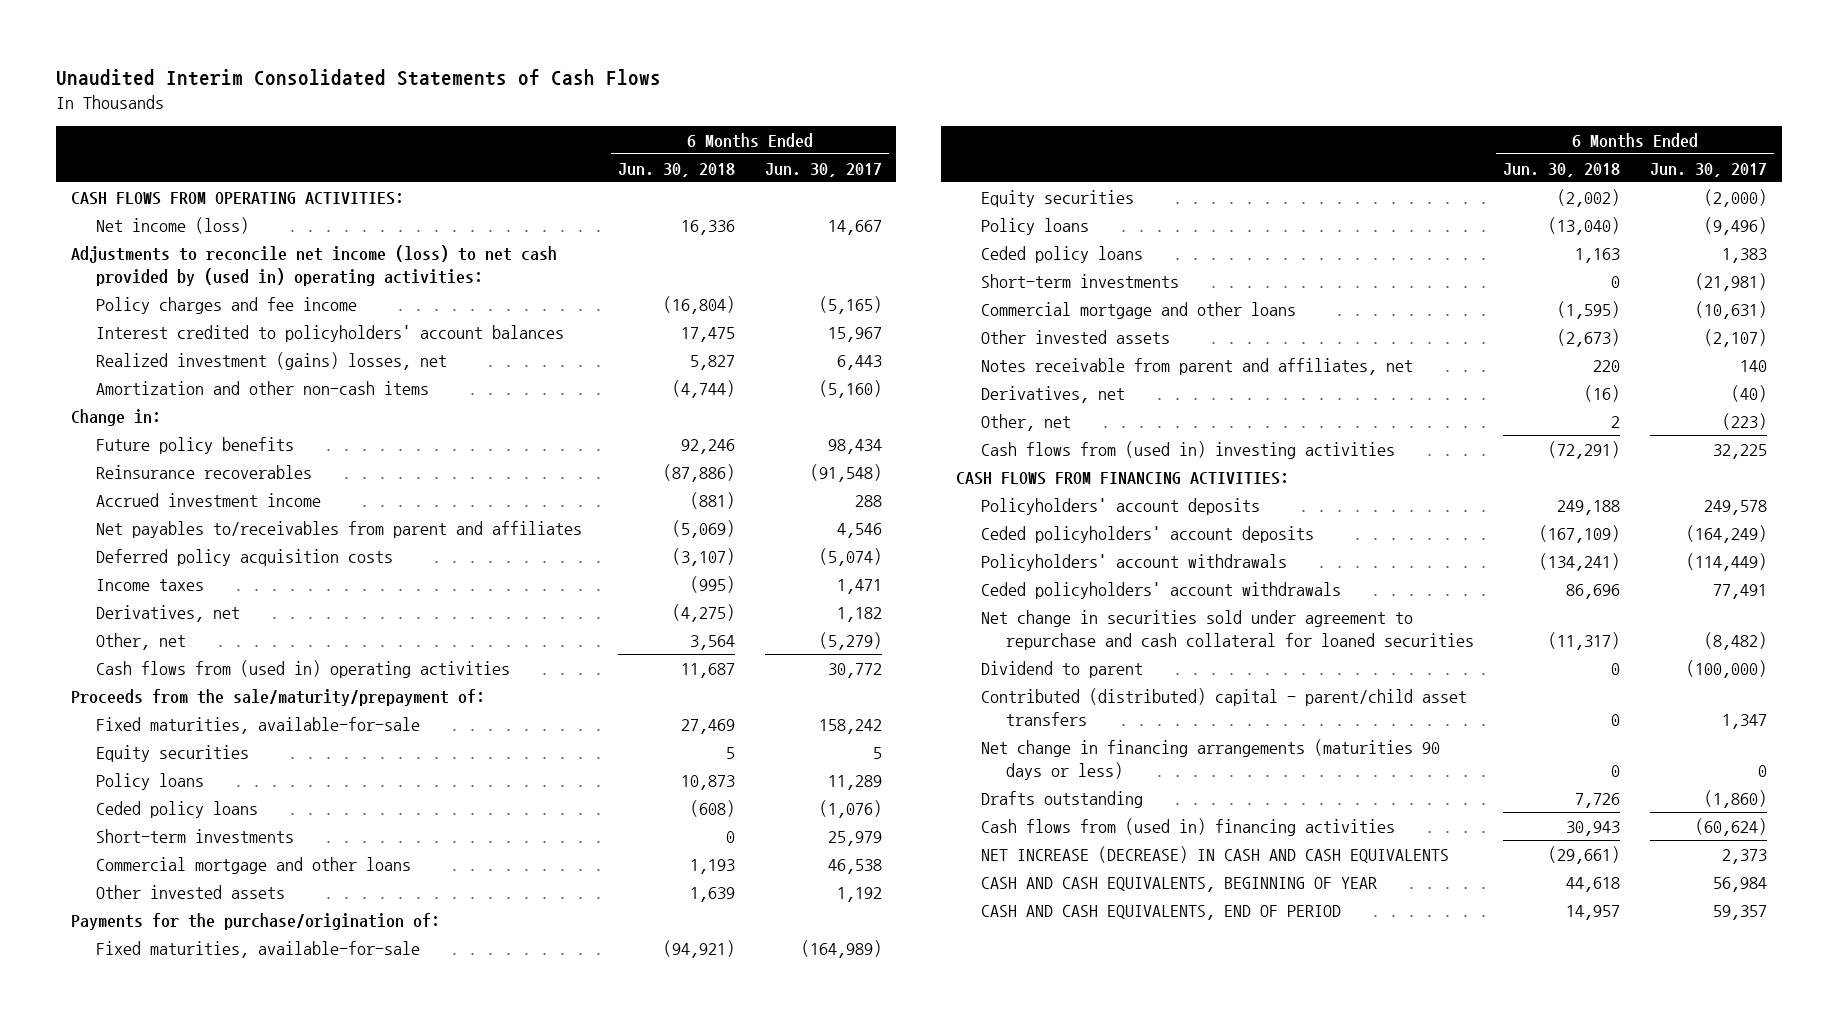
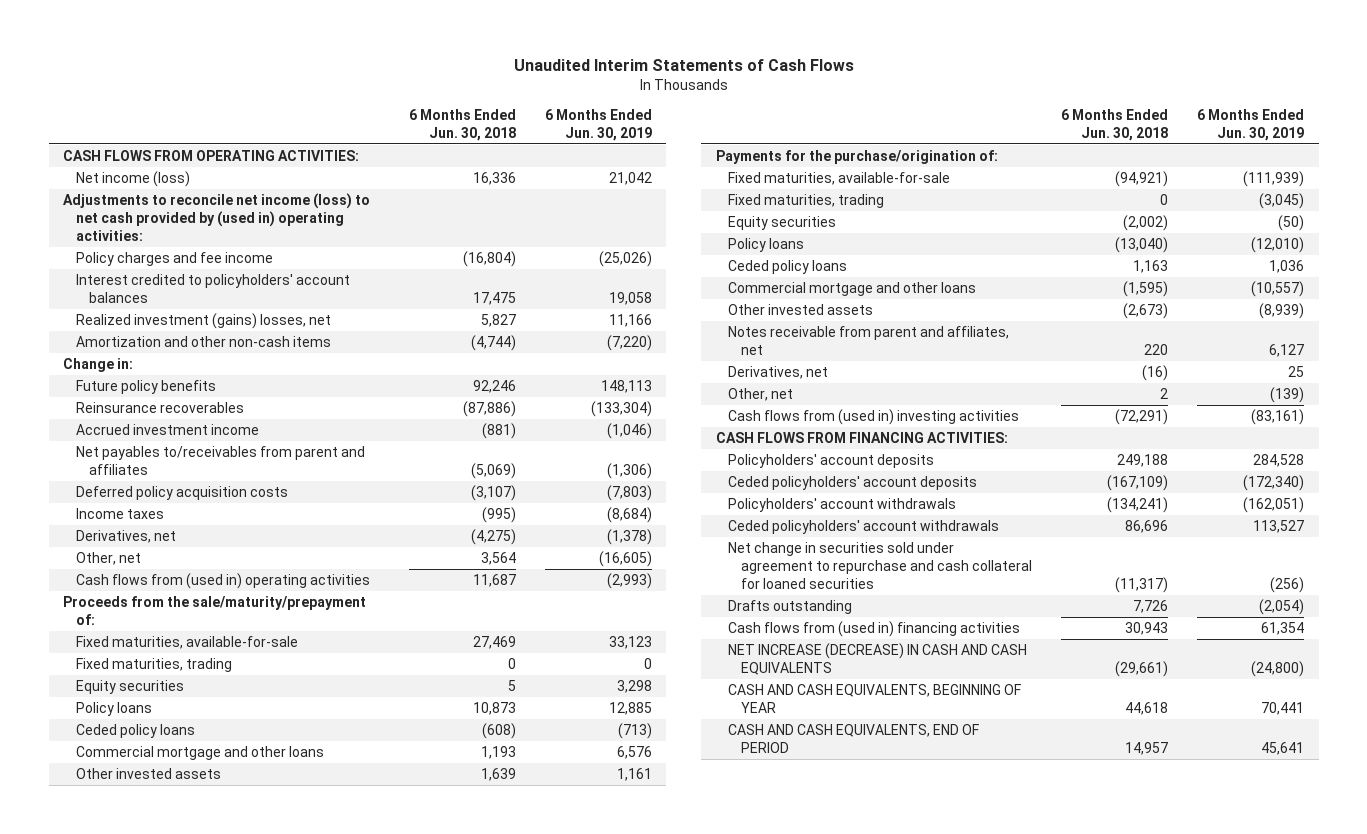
[55,68,661,86] Unaudited Interim Consolidated Statements of Cash Flows -> [513,58,854,71] Unaudited Interim Statements of Cash Flows
[764,162,882,177] Jun. 30, 2017 -> none
none -> [544,108,652,141] 6 Months Ended Jun. 30, 2019
none -> [76,658,233,673] Fixed maturities, trading
[95,828,294,843] Short-term investments -> none
none -> [728,194,885,209] Fixed maturities, trading
[980,273,1179,288] Short-term investments -> none
[980,660,1143,678] Dividend to parent -> none
[980,687,1467,726] Contributed (distributed) capital - parent/child asset transfers -> none
[980,738,1440,780] Net change in financing arrangements (maturities 90 days or less) -> none

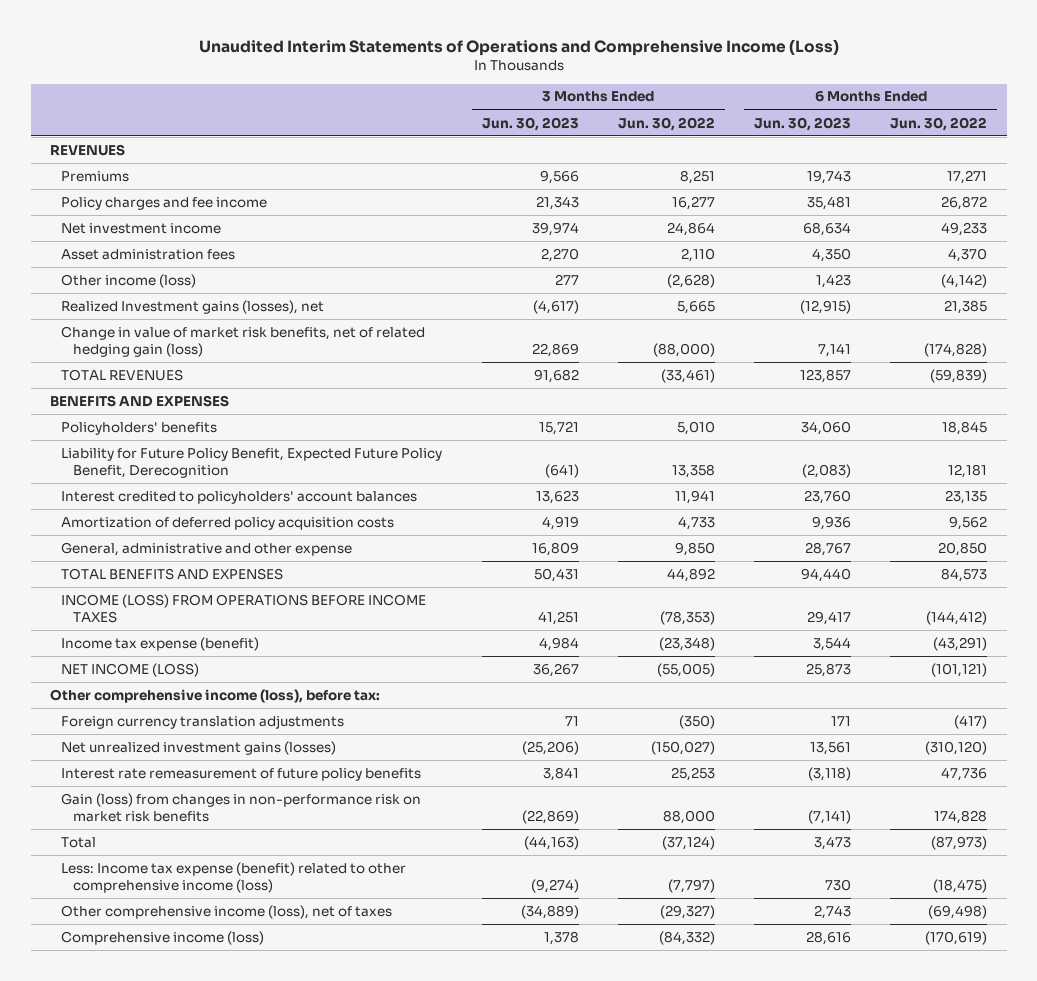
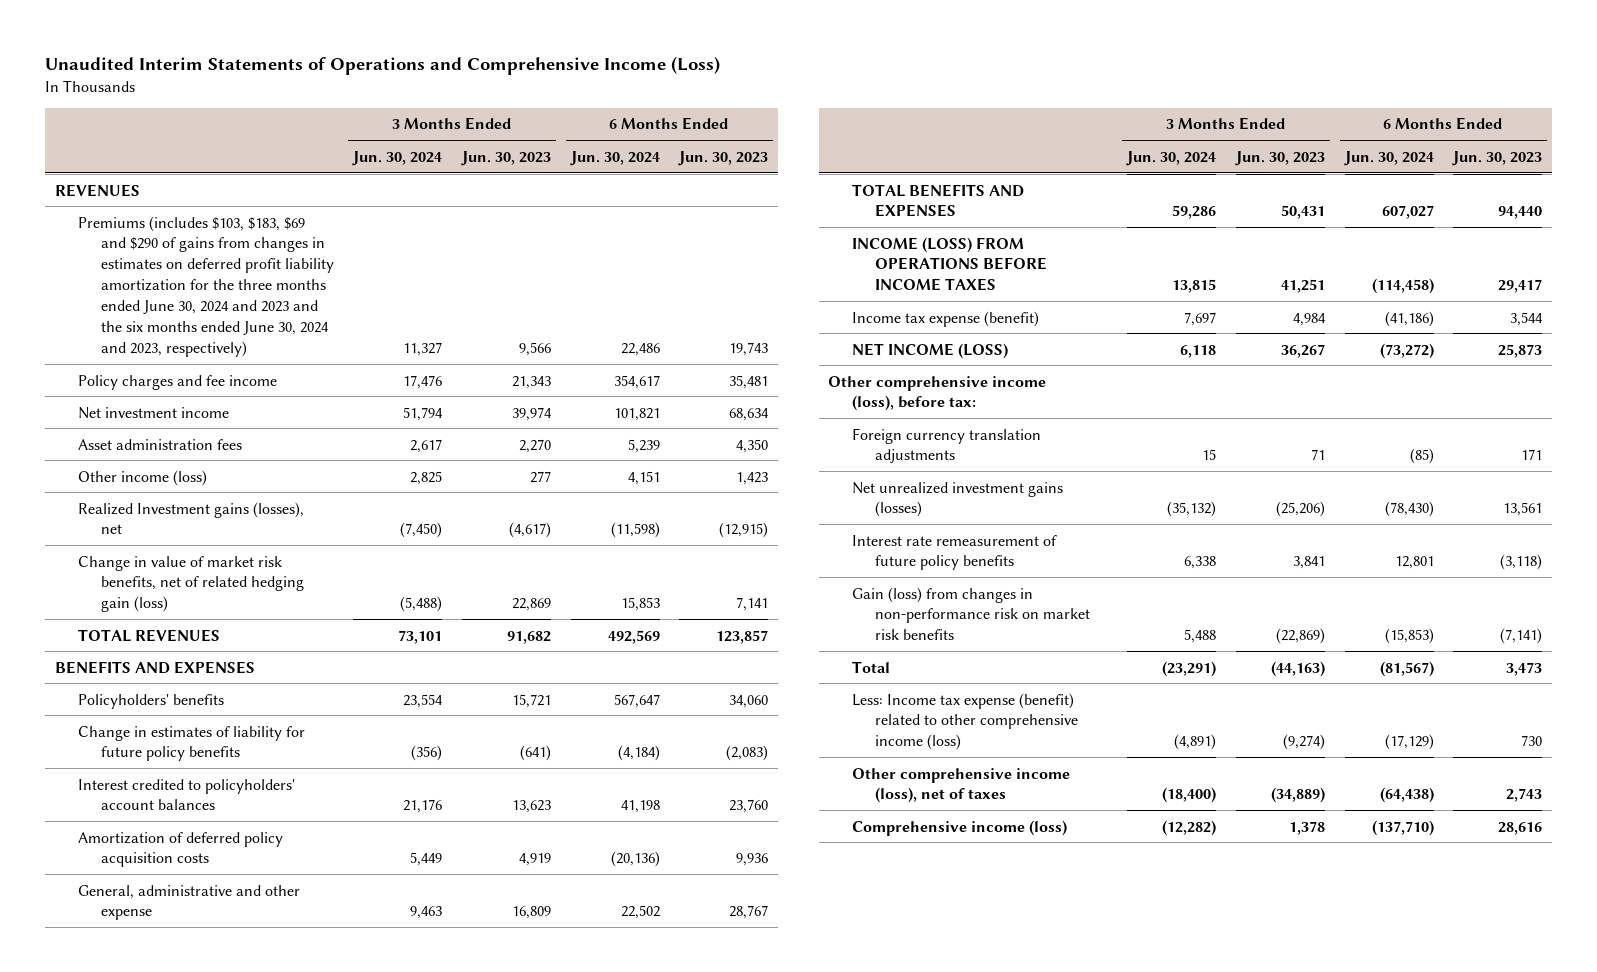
[617,116,715,131] Jun. 30, 2022 -> none
[890,116,988,131] Jun. 30, 2022 -> none
none -> [352,150,443,166] Jun. 30, 2024
none -> [569,150,660,166] Jun. 30, 2024
[61,170,130,182] Premiums -> [77,215,334,357] Premiums (includes $103, $183, $69 and $290 of gains from changes in estimates on deferred profit liability amortization for the three months ended June 30, 2024 and 2023 and the six months ended June 30, 2024 and 2023, respectively)
[61,447,443,479] Liability for Future Policy Benefit, Expected Future Policy Benefit, Derecognition -> [77,725,305,762] Change in estimates of liability for future policy benefits

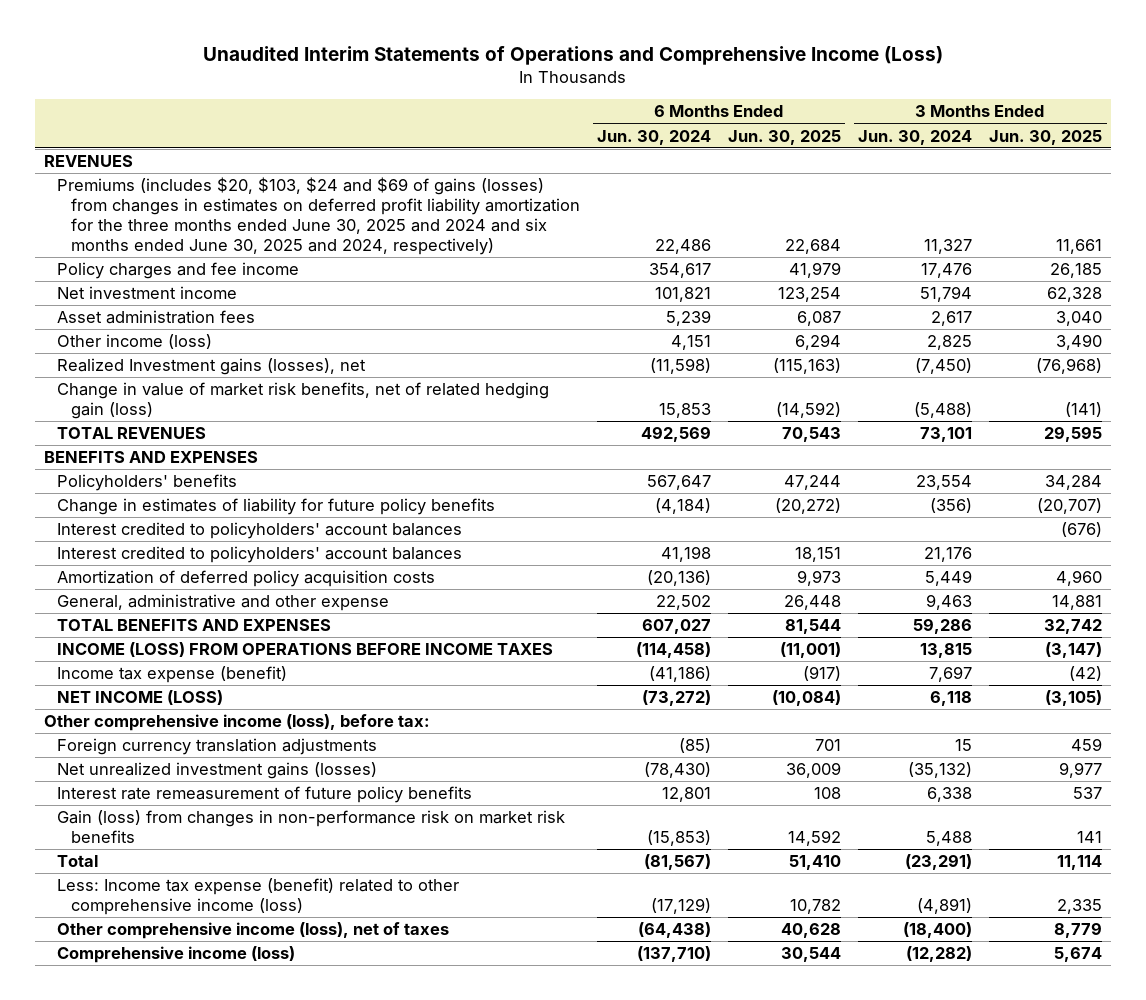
[460,150,551,166] Jun. 30, 2023 -> none
[678,150,769,166] Jun. 30, 2023 -> none
none -> [728,129,842,145] Jun. 30, 2025
none -> [989,129,1103,145] Jun. 30, 2025
[77,215,334,357] Premiums (includes $103, $183, $69 and $290 of gains from changes in estimates on deferred profit liability amortization for the three months ended June 30, 2024 and 2023 and the six months ended June 30, 2024 and 2023, respectively) -> [57,177,580,255] Premiums (includes $20, $103, $24 and $69 of gains (losses) from changes in estimates on deferred profit liability amortization for the three months ended June 30, 2025 and 2024 and six months ended June 30, 2025 and 2024, respectively)
none -> [57,522,463,540] Interest credited to policyholders' account balances

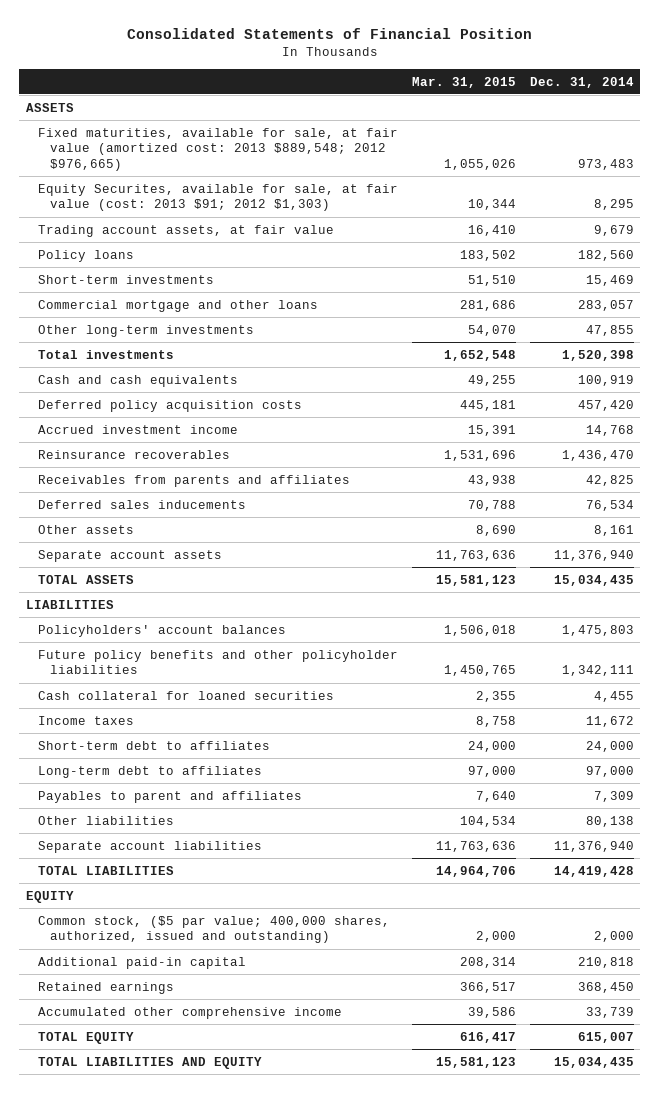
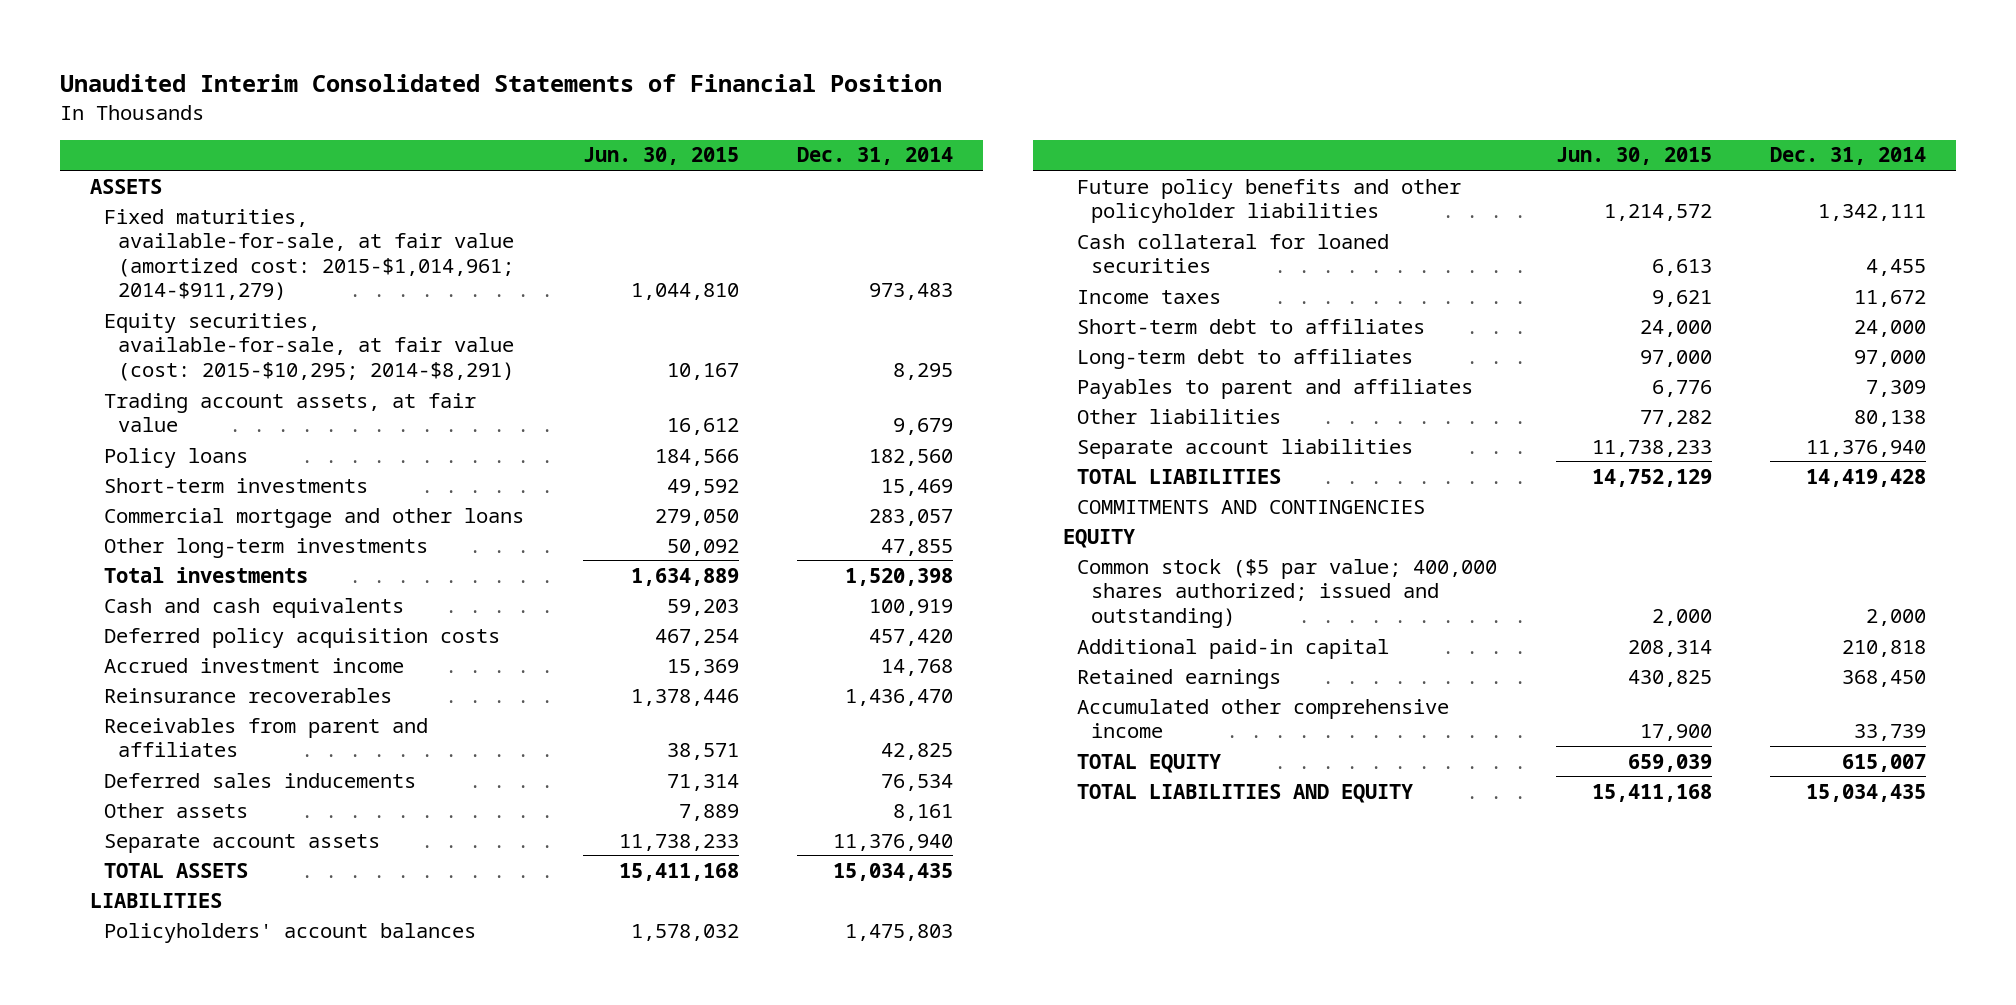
[126,28,532,40] Consolidated Statements of Financial Position -> [60,74,943,93] Unaudited Interim Consolidated Statements of Financial Position
[411,76,516,88] Mar. 31, 2015 -> none
none -> [582,147,739,166] Jun. 30, 2015
[38,127,399,171] Fixed maturities, available for sale, at fair value (amortized cost: 2013 $889,548; 2012 $976,665) -> [103,208,515,301] Fixed maturities, available-for-sale, at fair value (amortized cost: 2015-$1,014,961; 2014-$911,279)
[38,183,399,212] Equity Securites, available for sale, at fair value (cost: 2013 $91; 2012 $1,303) -> [103,312,515,381] Equity securities, available-for-sale, at fair value (cost: 2015-$10,295; 2014-$8,291)
[38,474,351,487] Receivables from parents and affiliates -> [103,717,428,758] Receivables from parent and affiliates
none -> [1077,499,1426,514] COMMITMENTS AND CONTINGENCIES
[38,915,391,944] Common stock, ($5 par value; 400,000 shares, authorized, issued and outstanding) -> [1077,558,1498,628] Common stock ($5 par value; 400,000 shares authorized; issued and outstanding)

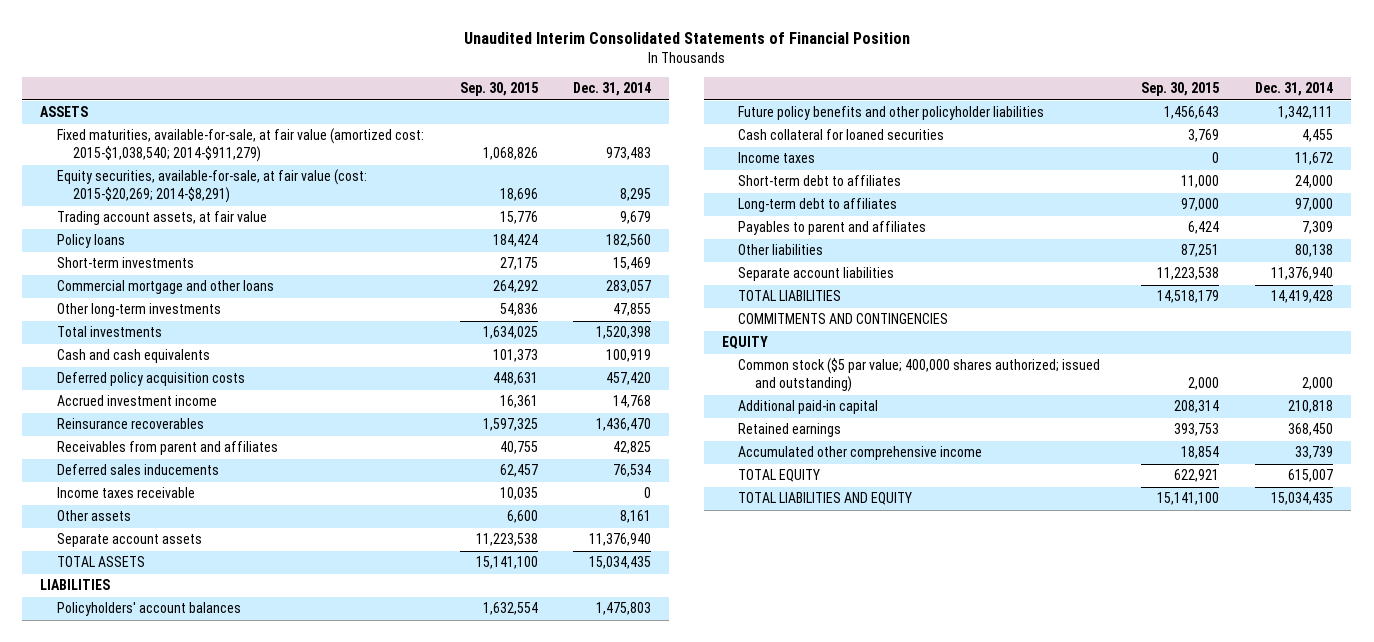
[582,147,739,166] Jun. 30, 2015 -> none
none -> [459,82,538,97] Sep. 30, 2015
[103,208,515,301] Fixed maturities, available-for-sale, at fair value (amortized cost: 2015-$1,014,961; 2014-$911,279) -> [56,128,424,163] Fixed maturities, available-for-sale, at fair value (amortized cost: 2015-$1,038,540; 2014-$911,279)
[103,312,515,381] Equity securities, available-for-sale, at fair value (cost: 2015-$10,295; 2014-$8,291) -> [56,169,367,204] Equity securities, available-for-sale, at fair value (cost: 2015-$20,269; 2014-$8,291)
none -> [56,487,195,499] Income taxes receivable

